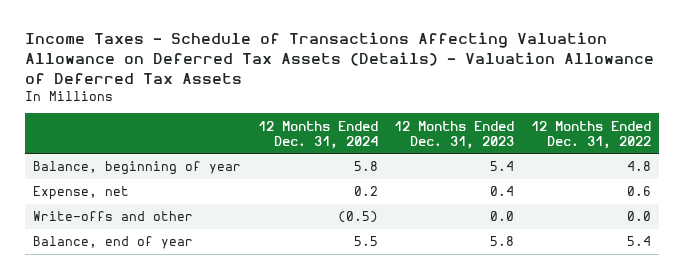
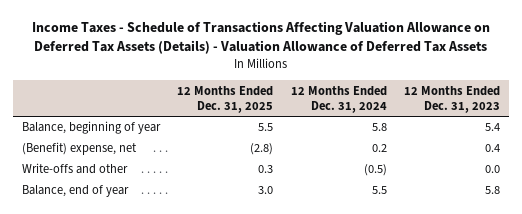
[531,120,652,149] 12 Months Ended Dec. 31, 2022 -> none
none -> [177,85,274,114] 12 Months Ended Dec. 31, 2025
[32,186,129,201] Expense, net -> [21,142,137,156] (Benefit) expense, net

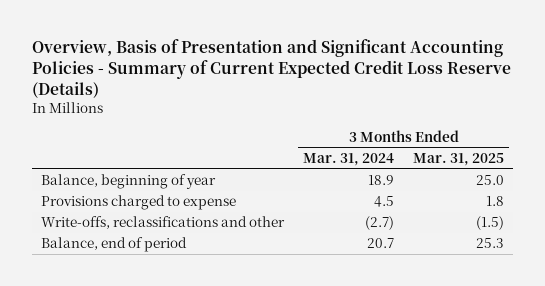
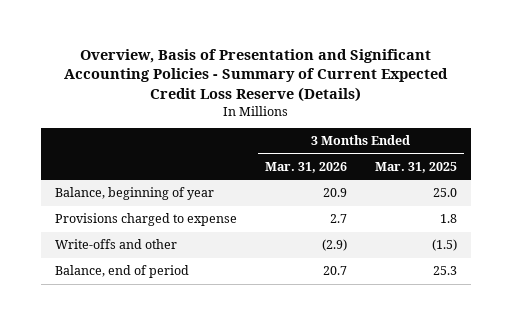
[303,153,395,167] Mar. 31, 2024 -> none
none -> [264,162,347,174] Mar. 31, 2026
[41,216,286,230] Write-offs, reclassifications and other -> [54,239,177,250] Write-offs and other

